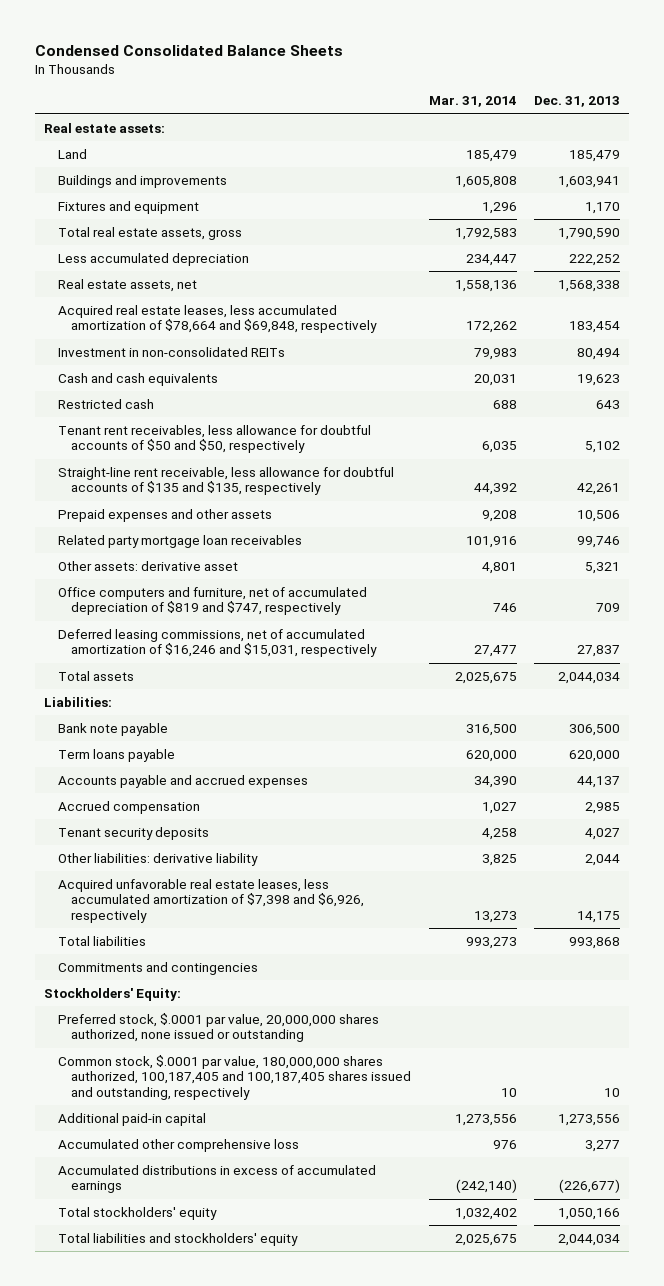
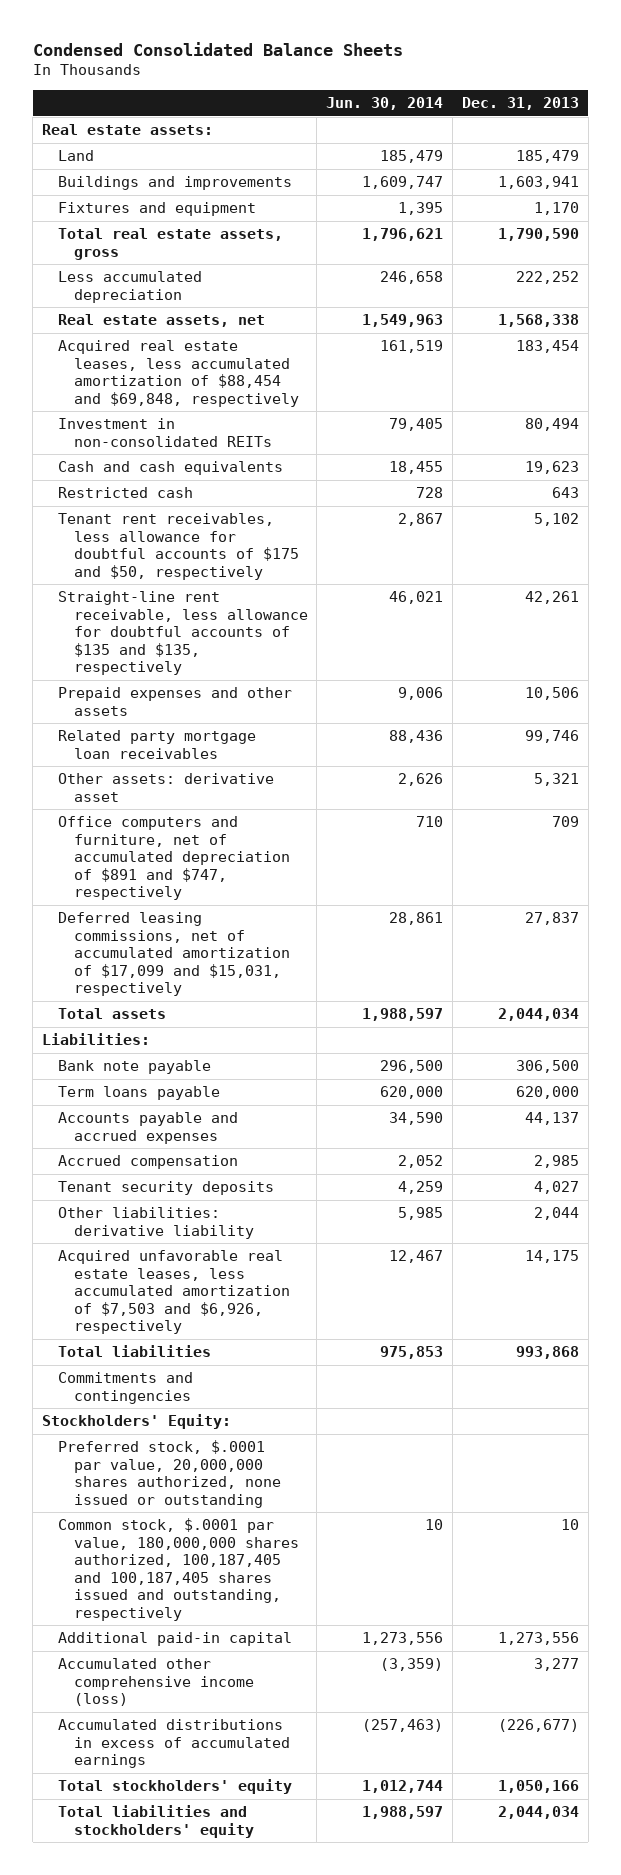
[428,96,517,108] Mar. 31, 2014 -> none
none -> [326,97,444,111] Jun. 30, 2014
[57,304,378,334] Acquired real estate leases, less accumulated amortization of $78,664 and $69,848, respectively -> [57,340,299,407] Acquired real estate leases, less accumulated amortization of $88,454 and $69,848, respectively
[57,424,371,454] Tenant rent receivables, less allowance for doubtful accounts of $50 and $50, respectively -> [57,513,299,580] Tenant rent receivables, less allowance for doubtful accounts of $175 and $50, respectively
[57,586,367,616] Office computers and furniture, net of accumulated depreciation of $819 and $747, respectively -> [57,816,290,901] Office computers and furniture, net of accumulated depreciation of $891 and $747, respectively
[57,628,378,658] Deferred leasing commissions, net of accumulated amortization of $16,246 and $15,031, respectively -> [57,912,290,997] Deferred leasing commissions, net of accumulated amortization of $17,099 and $15,031, respectively
[57,878,365,923] Acquired unfavorable real estate leases, less accumulated amortization of $7,398 and $6,926, respectively -> [57,1250,290,1335] Acquired unfavorable real estate leases, less accumulated amortization of $7,503 and $6,926, respectively
[57,1138,299,1152] Accumulated other comprehensive loss -> [57,1658,254,1707] Accumulated other comprehensive income (loss)

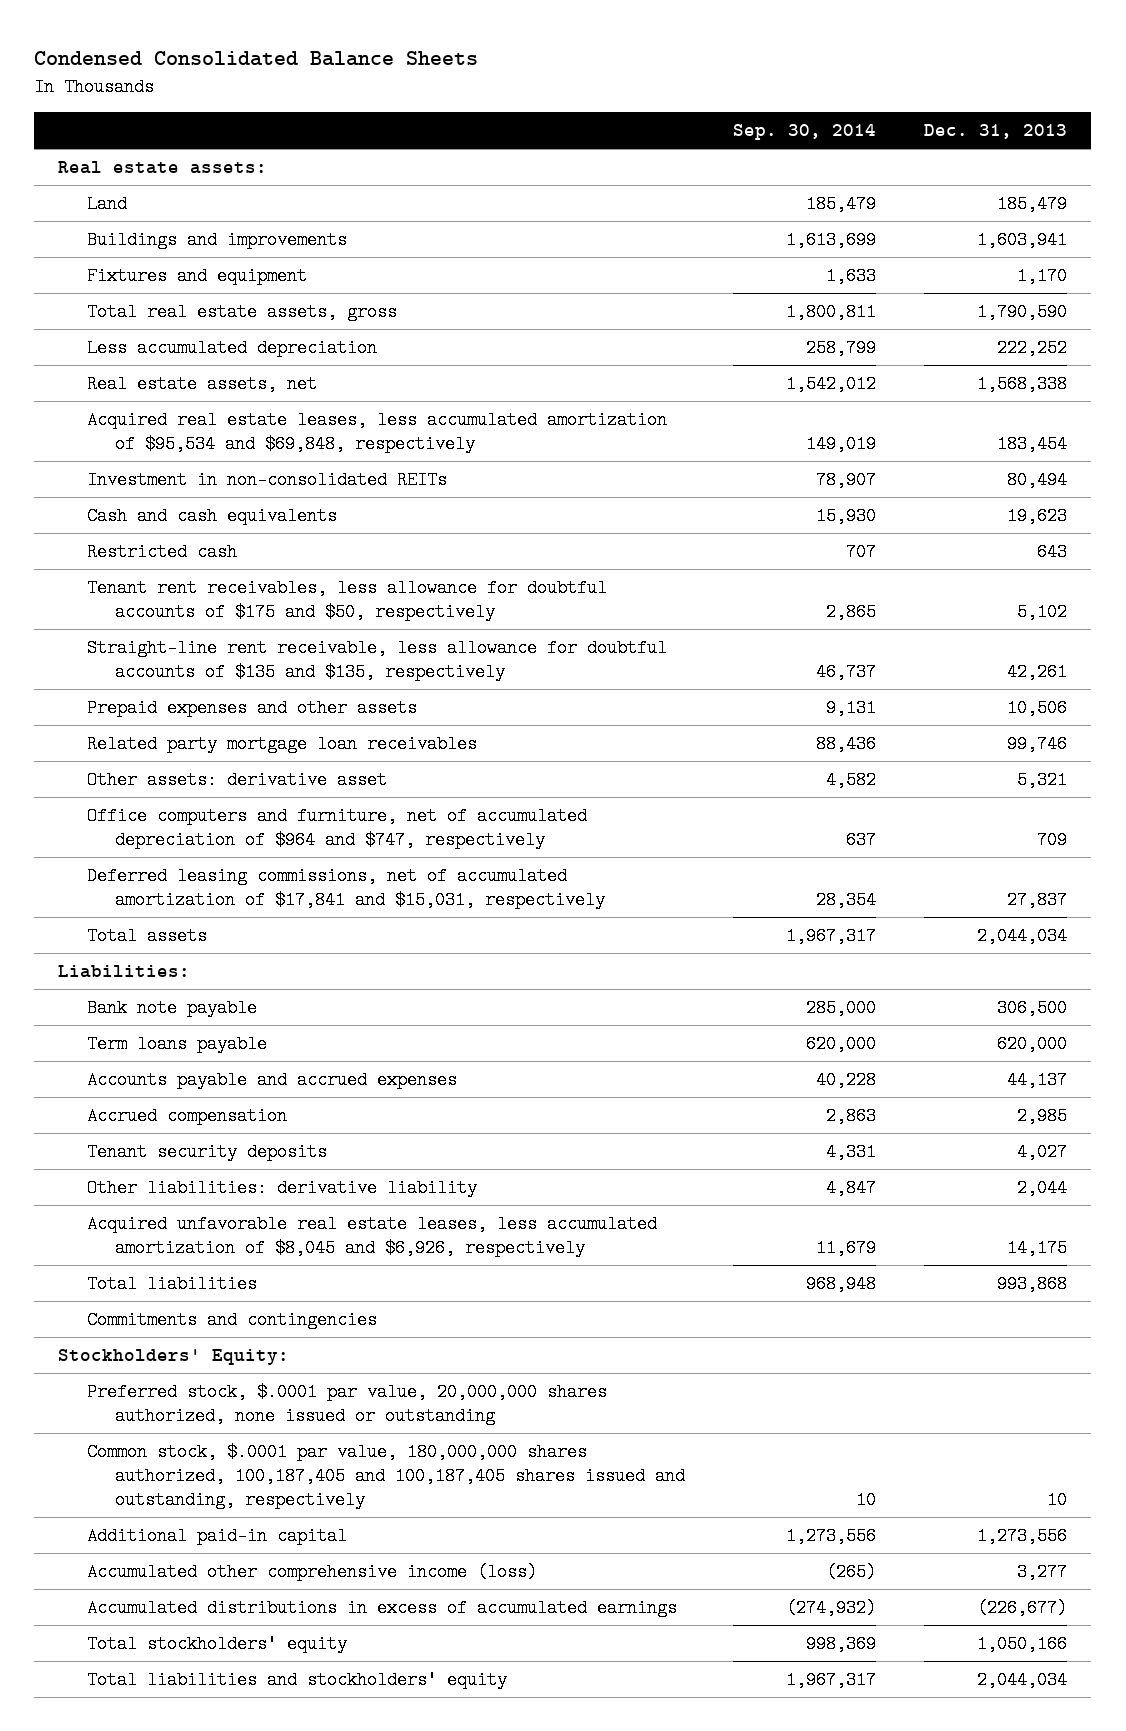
[326,97,444,111] Jun. 30, 2014 -> none
none -> [733,124,877,141] Sep. 30, 2014
[57,340,299,407] Acquired real estate leases, less accumulated amortization of $88,454 and $69,848, respectively -> [86,411,667,453] Acquired real estate leases, less accumulated amortization of $95,534 and $69,848, respectively
[57,816,290,901] Office computers and furniture, net of accumulated depreciation of $891 and $747, respectively -> [86,807,587,849] Office computers and furniture, net of accumulated depreciation of $964 and $747, respectively
[57,912,290,997] Deferred leasing commissions, net of accumulated amortization of $17,099 and $15,031, respectively -> [86,867,606,909] Deferred leasing commissions, net of accumulated amortization of $17,841 and $15,031, respectively
[57,1250,290,1335] Acquired unfavorable real estate leases, less accumulated amortization of $7,503 and $6,926, respectively -> [86,1215,657,1257] Acquired unfavorable real estate leases, less accumulated amortization of $8,045 and $6,926, respectively

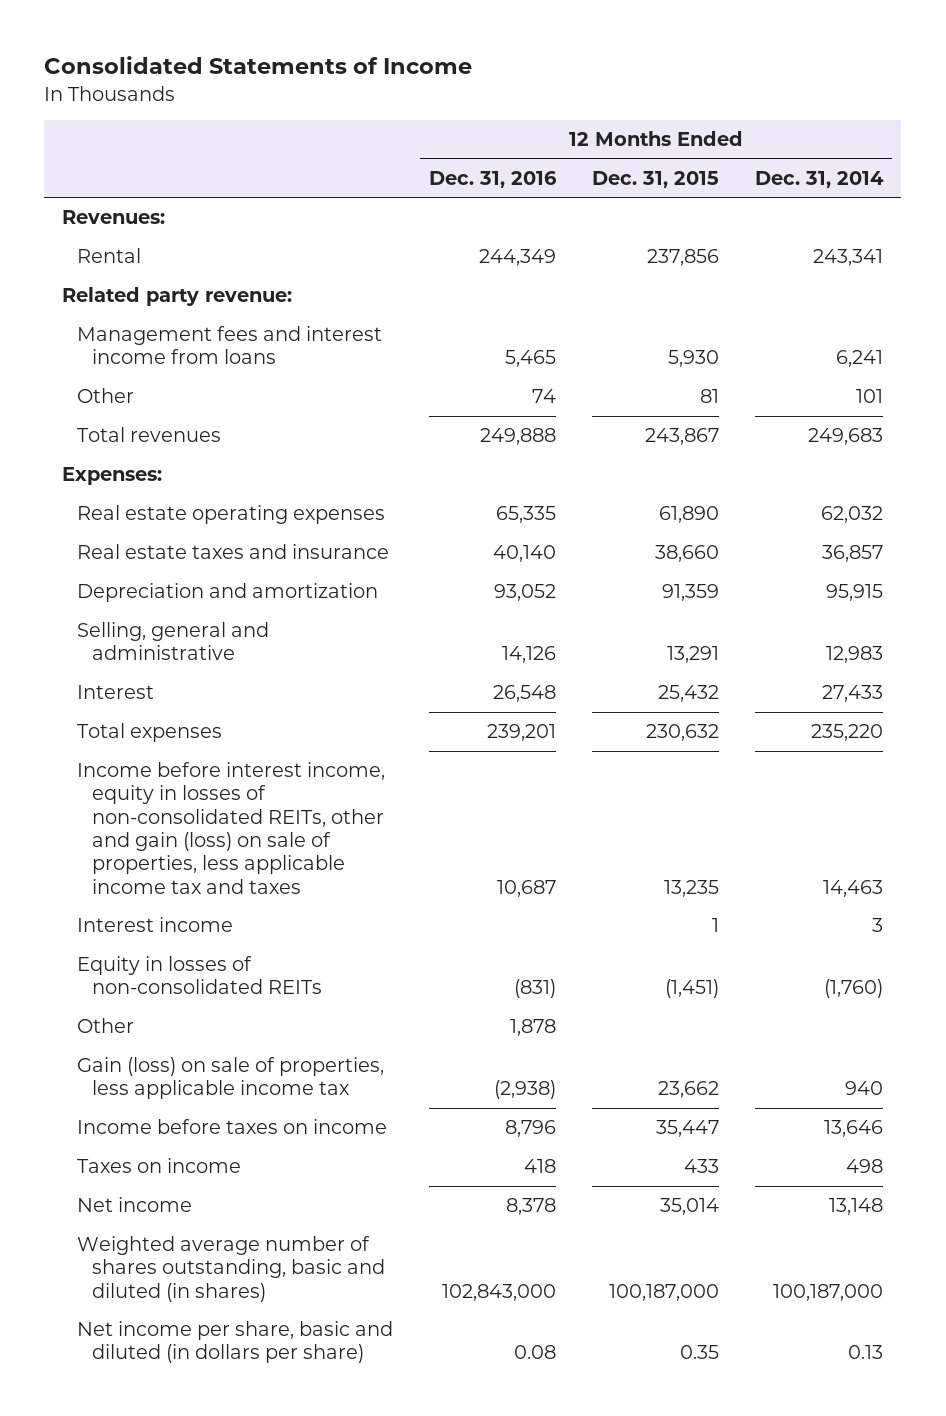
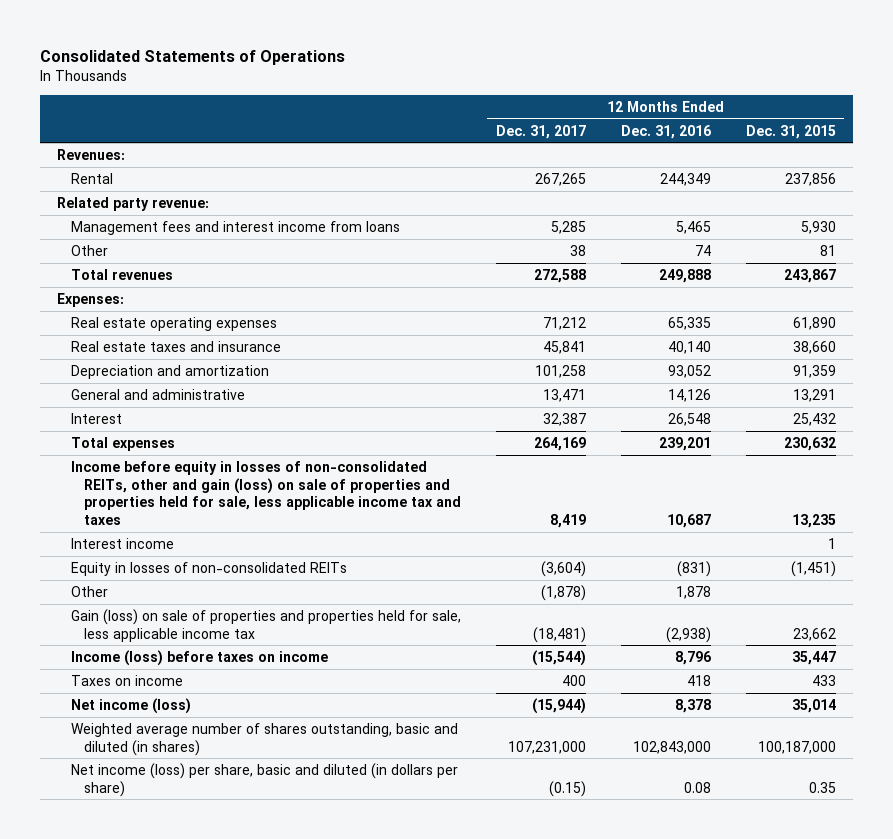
[44,56,473,75] Consolidated Statements of Income -> [39,49,345,65] Consolidated Statements of Operations
[755,170,885,188] Dec. 31, 2014 -> none
none -> [495,124,586,139] Dec. 31, 2017
[77,622,270,661] Selling, general and administrative -> [70,388,245,400] General and administrative
[77,762,386,894] Income before interest income, equity in losses of non-consolidated REITs, other and gain (loss) on sale of properties, less applicable income tax and taxes -> [70,460,461,526] Income before equity in losses of non-consolidated REITs, other and gain (loss) on sale of properties and properties held for sale, less applicable income tax and taxes
[77,1057,385,1100] Gain (loss) on sale of properties, less applicable income tax -> [70,608,461,642] Gain (loss) on sale of properties and properties held for sale, less applicable income tax
[77,1119,388,1135] Income before taxes on income -> [70,649,328,666] Income (loss) before taxes on income
[77,1197,193,1213] Net income -> [70,697,191,714] Net income (loss)
[77,1321,394,1364] Net income per share, basic and diluted (in dollars per share) -> [70,762,458,797] Net income (loss) per share, basic and diluted (in dollars per share)

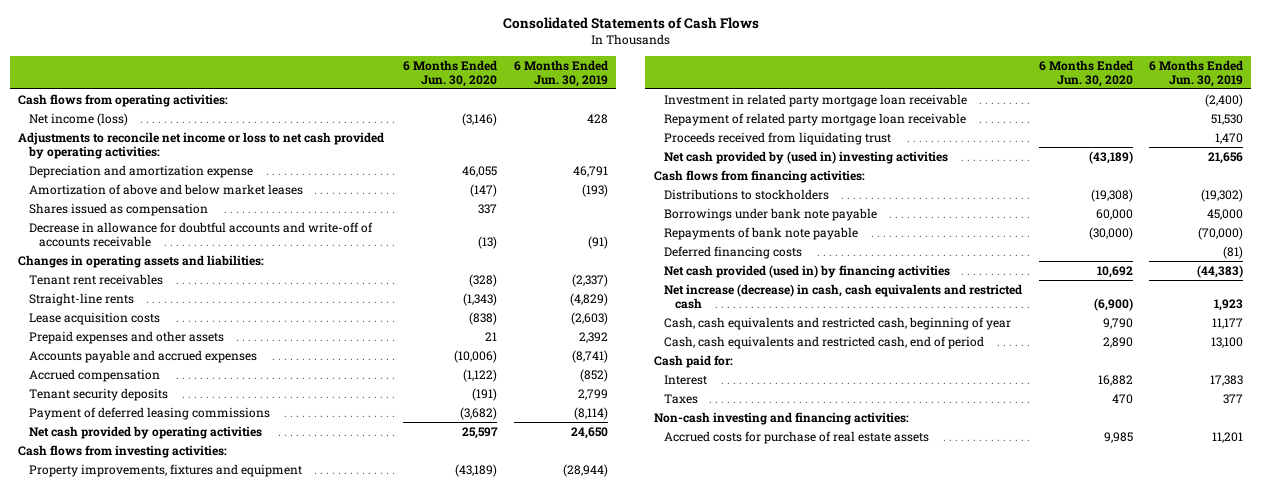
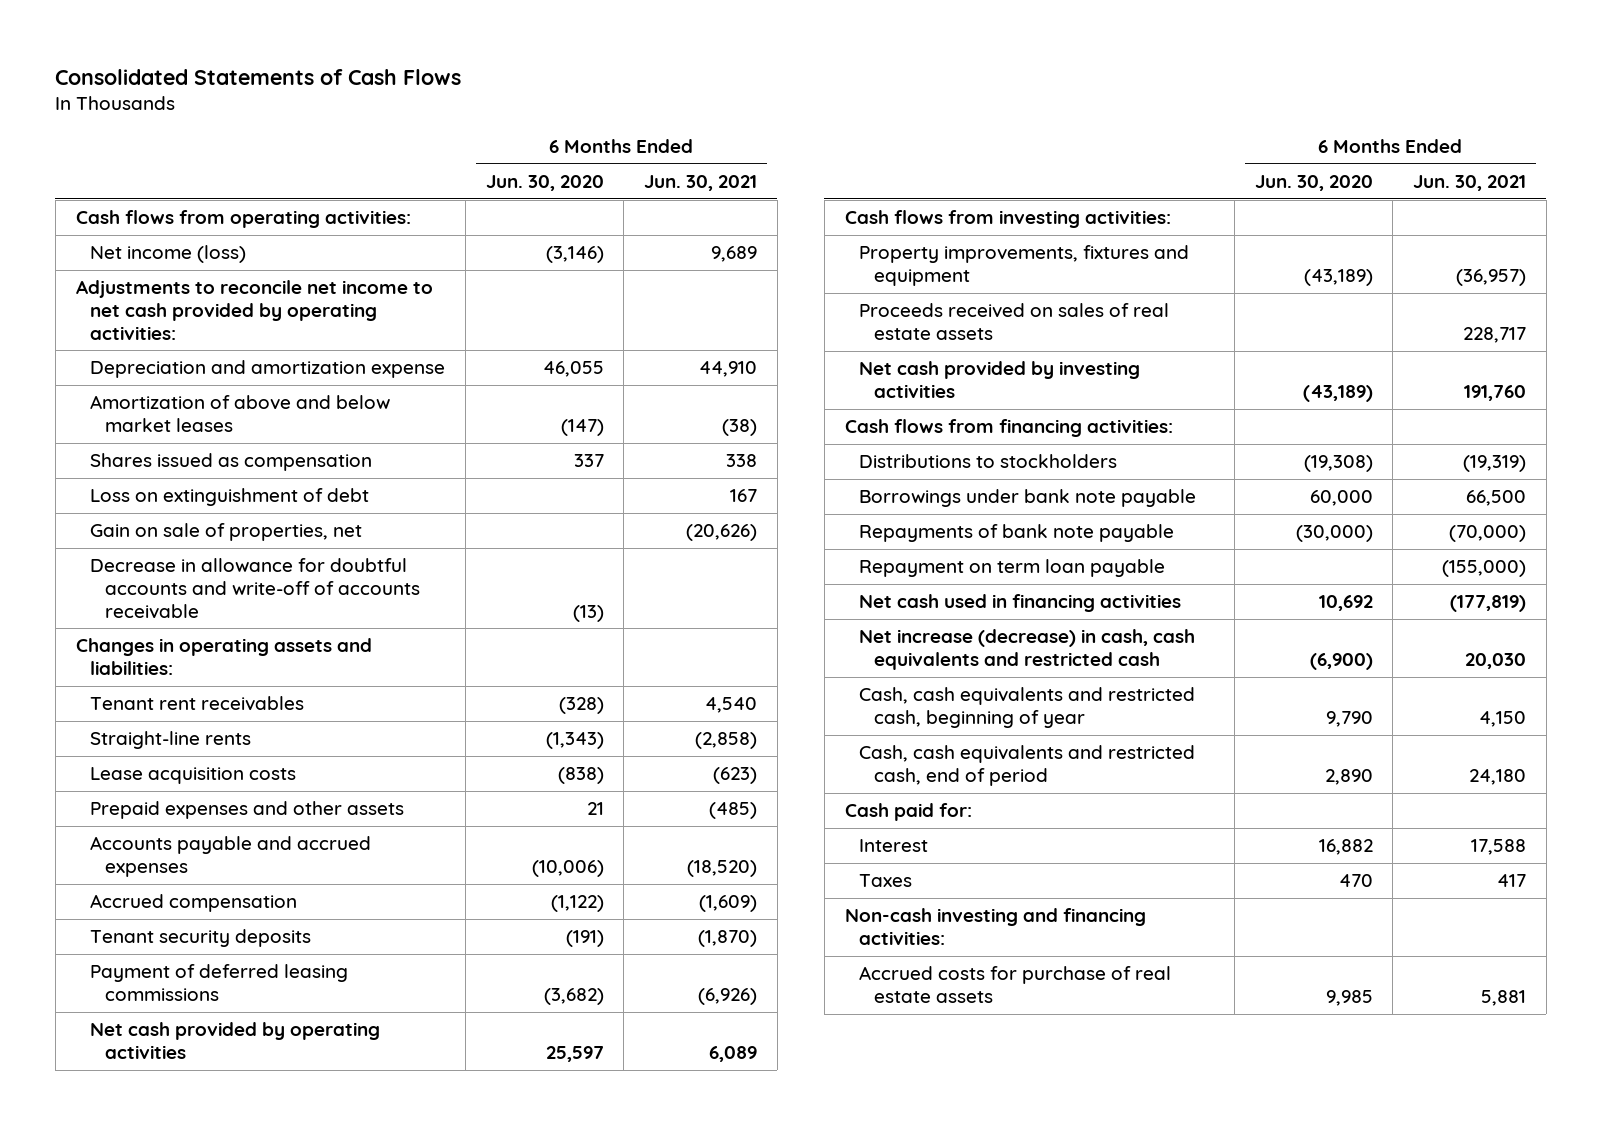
[513,59,608,87] 6 Months Ended Jun. 30, 2019 -> none
none -> [643,175,757,192] Jun. 30, 2021
[18,131,385,159] Adjustments to reconcile net income or loss to net cash provided by operating activities: -> [75,280,433,340] Adjustments to reconcile net income to net cash provided by operating activities:
none -> [90,488,370,507] Loss on extinguishment of debt
none -> [90,523,363,542] Gain on sale of properties, net
[664,93,968,107] Investment in related party mortgage loan receivable -> none
[664,112,967,126] Repayment of related party mortgage loan receivable -> none
[664,131,892,145] Proceeds received from liquidating trust -> none
none -> [859,303,1170,340] Proceeds received on sales of real estate assets
[664,150,949,164] Net cash provided by (used in) investing activities -> [859,361,1141,398] Net cash provided by investing activities
[664,245,803,259] Deferred financing costs -> none
none -> [859,559,1166,578] Repayment on term loan payable
[664,264,951,278] Net cash provided (used in) by financing activities -> [859,594,1182,613] Net cash used in financing activities

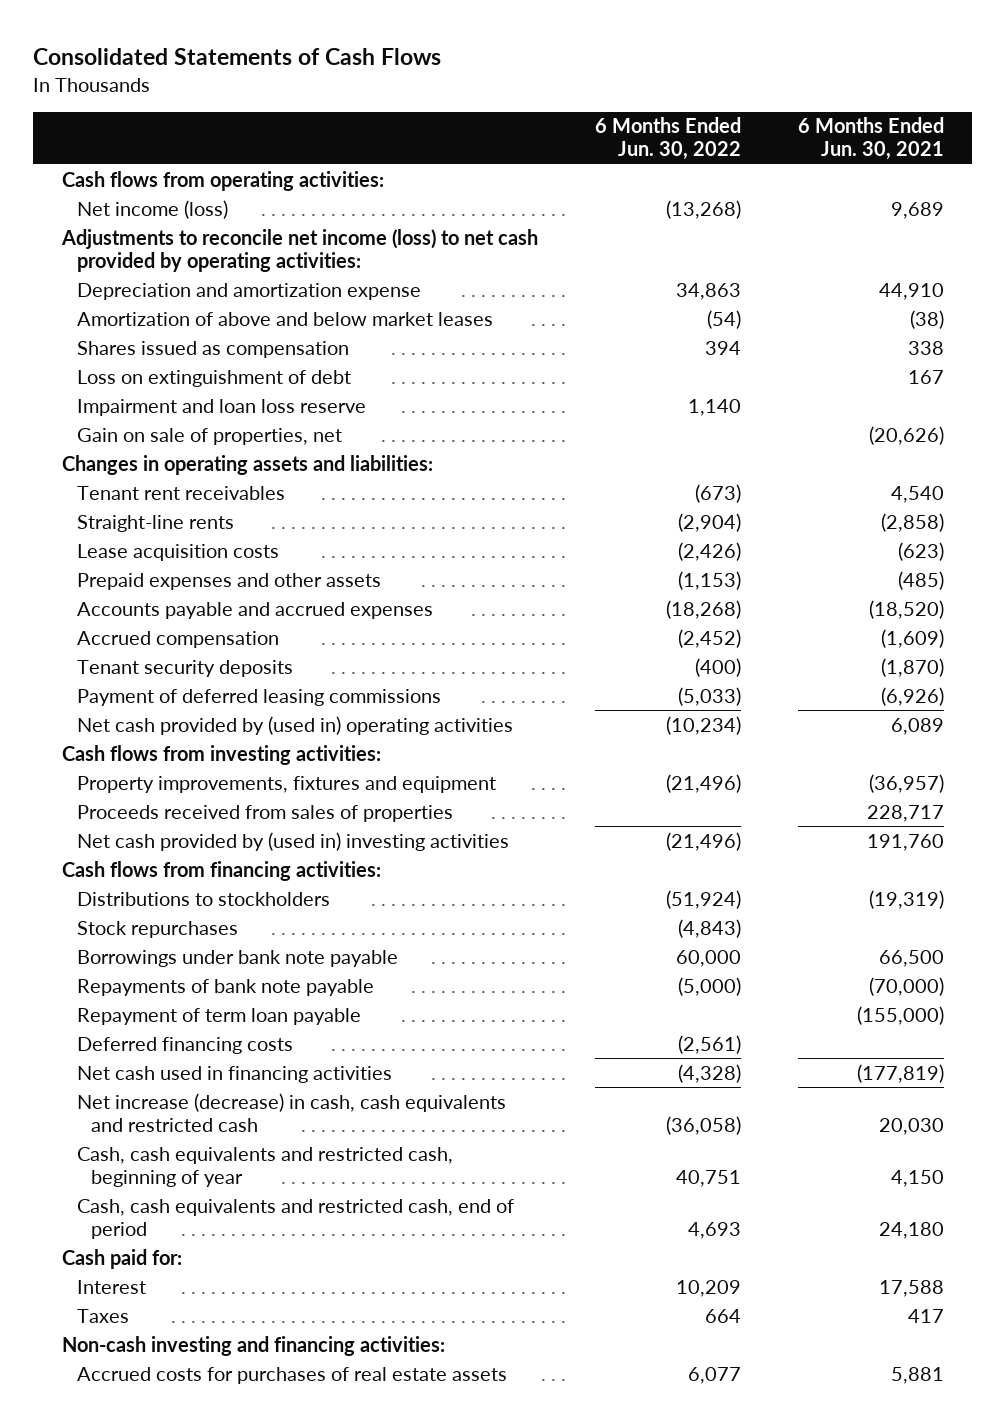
[485,175,604,192] Jun. 30, 2020 -> none
none -> [594,117,741,161] 6 Months Ended Jun. 30, 2022
[75,280,433,340] Adjustments to reconcile net income to net cash provided by operating activities: -> [60,228,538,272] Adjustments to reconcile net income (loss) to net cash provided by operating activities:
none -> [76,398,366,416] Impairment and loan loss reserve
[90,558,421,619] Decrease in allowance for doubtful accounts and write-off of accounts receivable -> none
[90,1022,381,1059] Net cash provided by operating activities -> [76,715,513,735] Net cash provided by (used in) operating activities
[859,303,1170,340] Proceeds received on sales of real estate assets -> [76,804,453,822] Proceeds received from sales of properties
[859,361,1141,398] Net cash provided by investing activities -> [76,831,509,851] Net cash provided by (used in) investing activities
none -> [76,920,238,938] Stock repurchases
[859,559,1166,578] Repayment on term loan payable -> [76,1007,361,1025] Repayment of term loan payable
none -> [76,1036,293,1054] Deferred financing costs
[859,966,1172,1003] Accrued costs for purchase of real estate assets -> [76,1366,507,1384] Accrued costs for purchases of real estate assets

